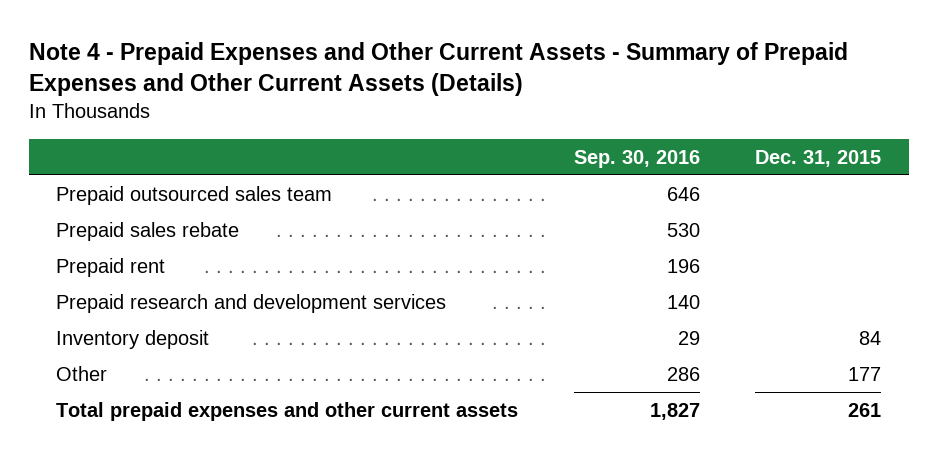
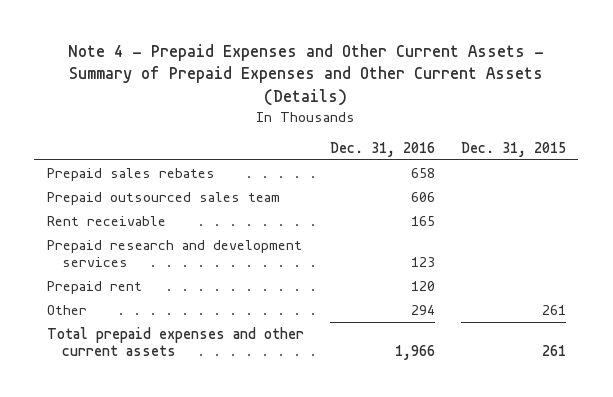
[573,149,700,168] Sep. 30, 2016 -> none
none -> [329,141,435,157] Dec. 31, 2016
none -> [47,167,216,181] Prepaid sales rebates
[56,222,240,242] Prepaid sales rebate -> none
none -> [47,215,167,226] Rent receivable
[56,330,210,350] Inventory deposit -> none
[56,258,166,278] Prepaid rent -> [47,280,143,294] Prepaid rent
[848,367,882,382] 177 -> [541,304,566,315] 261

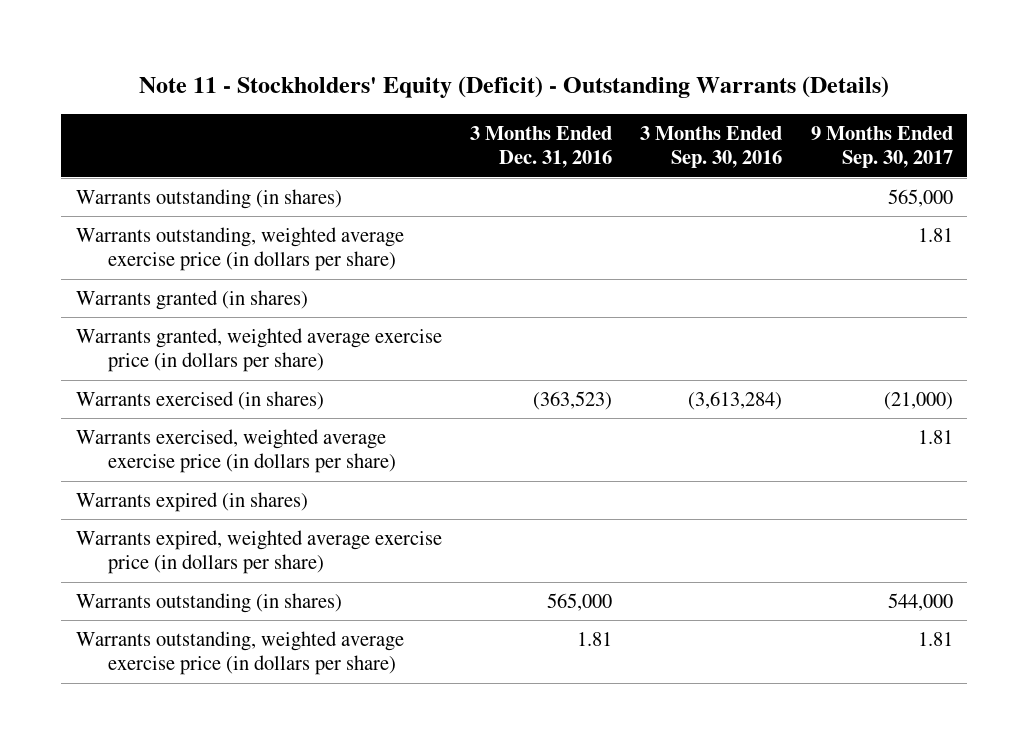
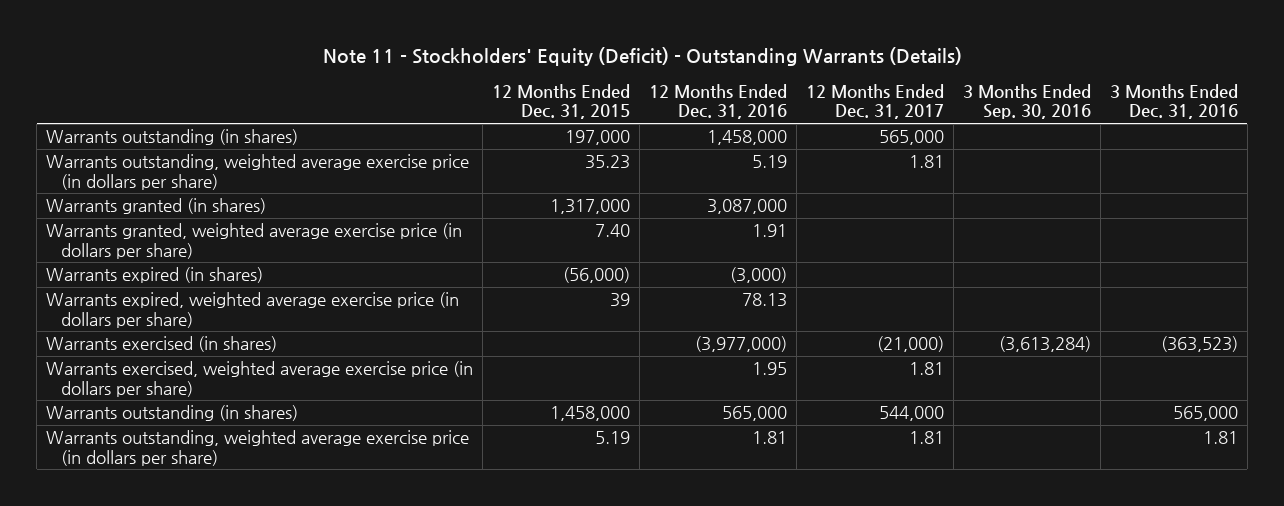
[810,126,953,169] 9 Months Ended Sep. 30, 2017 -> none
none -> [492,84,631,120] 12 Months Ended Dec. 31, 2015
none -> [649,84,788,120] 12 Months Ended Dec. 31, 2016
none -> [805,84,944,120] 12 Months Ended Dec. 31, 2017
[75,391,324,411] Warrants exercised (in shares) -> [46,336,278,353] Warrants exercised (in shares)
[75,429,397,474] Warrants exercised, weighted average exercise price (in dollars per share) -> [46,361,474,397] Warrants exercised, weighted average exercise price (in dollars per share)

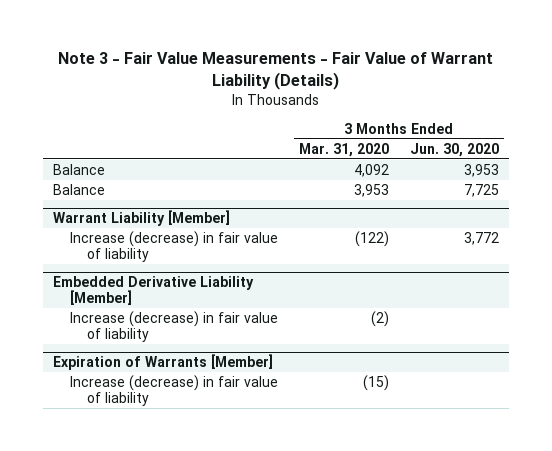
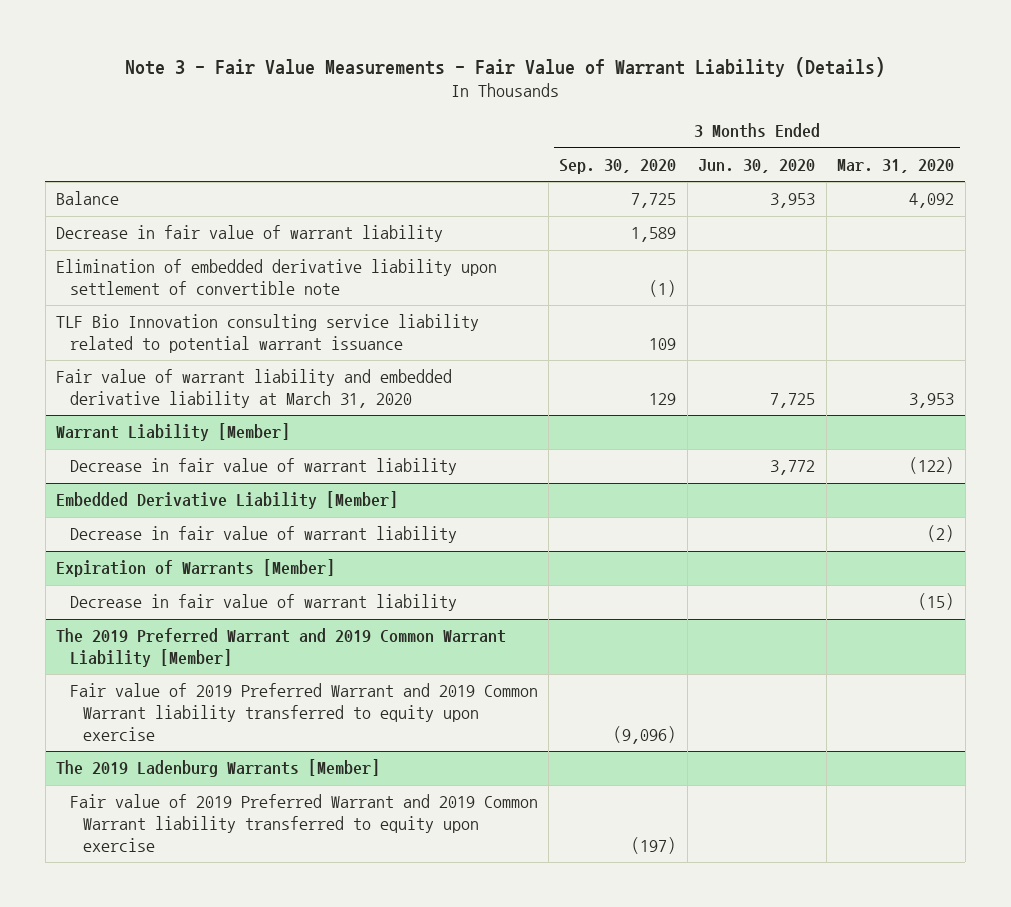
none -> [559,158,677,174] Sep. 30, 2020
none -> [56,225,444,243] Decrease in fair value of warrant liability
none -> [56,259,498,296] Elimination of embedded derivative liability upon settlement of convertible note
none -> [56,314,480,354] TLF Bio Innovation consulting service liability related to potential warrant issuance
[52,183,105,195] Balance -> [56,369,453,409] Fair value of warrant liability and embedded derivative liability at March 31, 2020
[70,230,279,263] Increase (decrease) in fair value of liability -> [69,458,457,476] Decrease in fair value of warrant liability
[70,310,279,343] Increase (decrease) in fair value of liability -> [69,526,457,544] Decrease in fair value of warrant liability
[70,374,279,407] Increase (decrease) in fair value of liability -> [69,594,457,612] Decrease in fair value of warrant liability
none -> [56,628,507,668] The 2019 Preferred Warrant and 2019 Common Warrant Liability [Member]
none -> [69,683,538,742] Fair value of 2019 Preferred Warrant and 2019 Common Warrant liability transferred to equity upon exercise
none -> [56,759,381,778] The 2019 Ladenburg Warrants [Member]
none -> [69,794,538,853] Fair value of 2019 Preferred Warrant and 2019 Common Warrant liability transferred to equity upon exercise

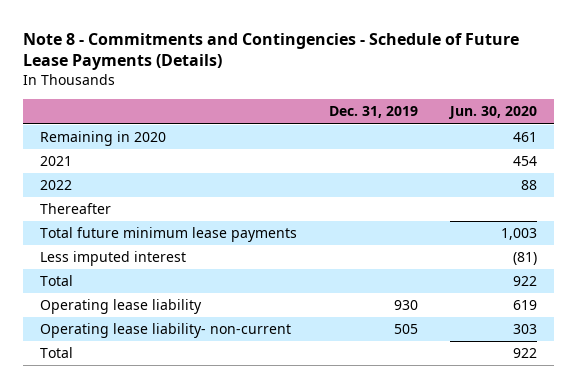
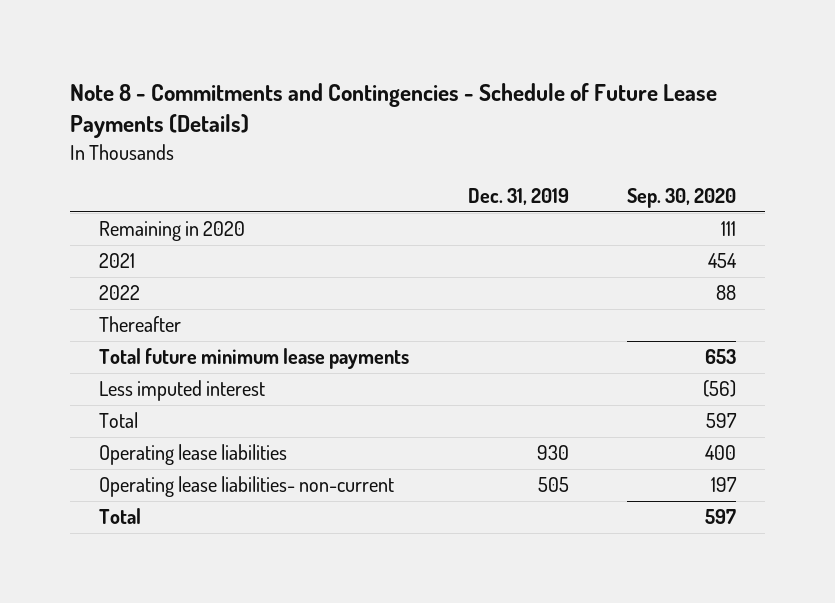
[448,106,538,120] Jun. 30, 2020 -> none
none -> [627,188,737,209] Sep. 30, 2020
[39,299,202,315] Operating lease liability -> [99,444,288,466] Operating lease liabilities
[39,323,291,339] Operating lease liability- non-current -> [99,476,395,498] Operating lease liabilities- non-current

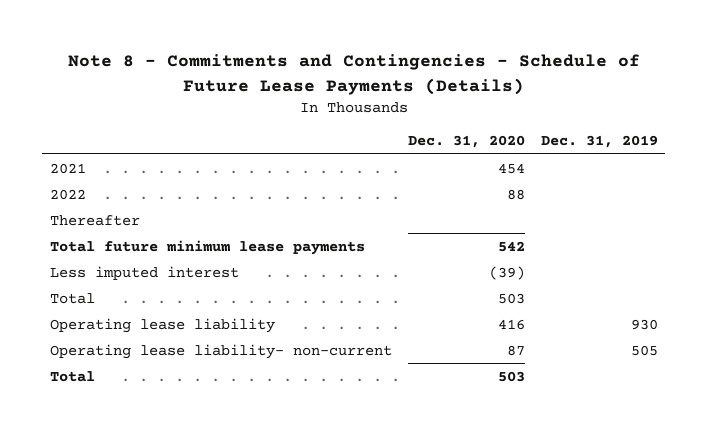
[627,188,737,209] Sep. 30, 2020 -> none
none -> [407,135,525,149] Dec. 31, 2020
[99,221,246,242] Remaining in 2020 -> none
[99,444,288,466] Operating lease liabilities -> [49,317,275,333] Operating lease liability
[99,476,395,498] Operating lease liabilities- non-current -> [49,343,392,359] Operating lease liability- non-current

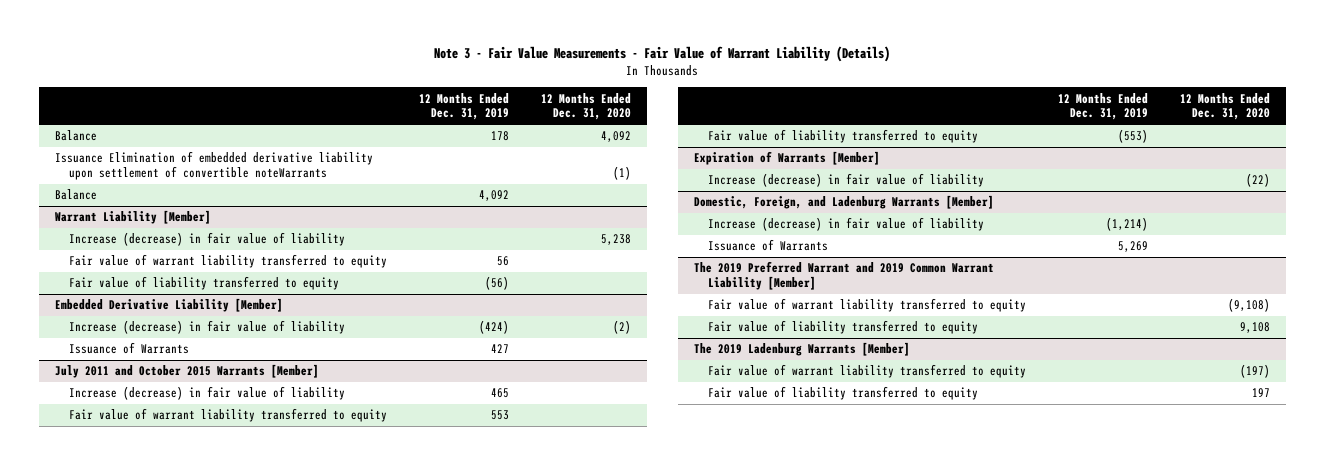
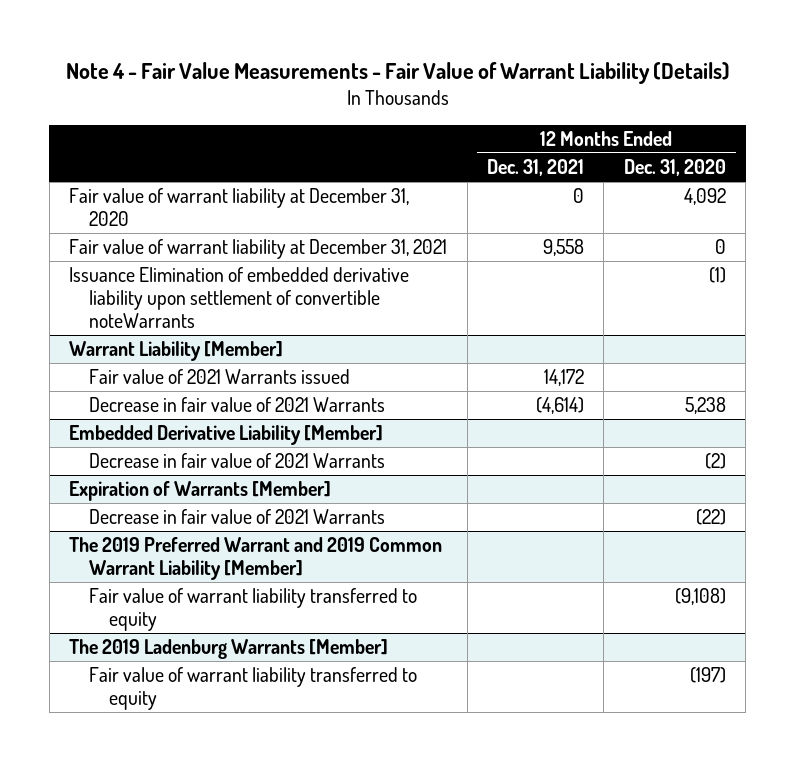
[434,46,891,63] Note 3 - Fair Value Measurements - Fair Value of Warrant Liability (Details) -> [65,62,730,85] Note 4 - Fair Value Measurements - Fair Value of Warrant Liability (Details)
[418,92,509,121] 12 Months Ended Dec. 31, 2019 -> none
none -> [487,158,585,176] Dec. 31, 2021
[54,130,97,142] Balance -> [69,188,410,226] Fair value of warrant liability at December 31, 2020
none -> [69,239,448,260] Fair value of warrant liability at December 31, 2021
[54,189,97,201] Balance -> none
[68,254,387,269] Fair value of warrant liability transferred to equity -> none
[68,276,339,291] Fair value of liability transferred to equity -> none
none -> [88,369,350,385] Fair value of 2021 Warrants issued
[68,232,345,247] Increase (decrease) in fair value of liability -> [88,397,385,413] Decrease in fair value of 2021 Warrants
[68,342,189,355] Issuance of Warrants -> none
[54,364,319,379] July 2011 and October 2015 Warrants [Member] -> none
[68,386,345,401] Increase (decrease) in fair value of liability -> none
[68,408,387,423] Fair value of warrant liability transferred to equity -> none
[707,129,978,144] Fair value of liability transferred to equity -> none
[68,320,345,335] Increase (decrease) in fair value of liability -> [88,453,385,469] Decrease in fair value of 2021 Warrants
[693,195,994,210] Domestic, Foreign, and Ladenburg Warrants [Member] -> none
[707,217,984,232] Increase (decrease) in fair value of liability -> none
[707,239,828,252] Issuance of Warrants -> none
[707,173,984,188] Increase (decrease) in fair value of liability -> [88,509,385,525] Decrease in fair value of 2021 Warrants
[707,320,978,335] Fair value of liability transferred to equity -> none
[707,386,978,401] Fair value of liability transferred to equity -> none

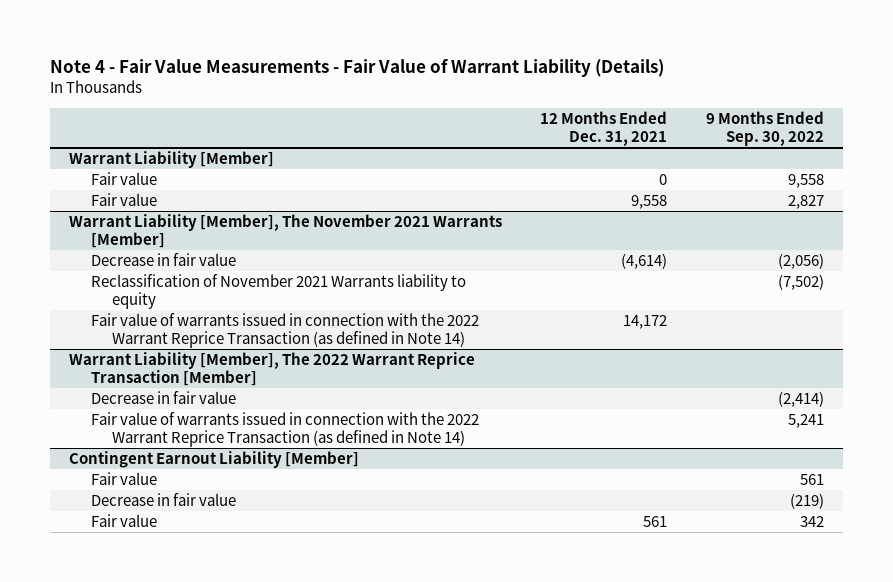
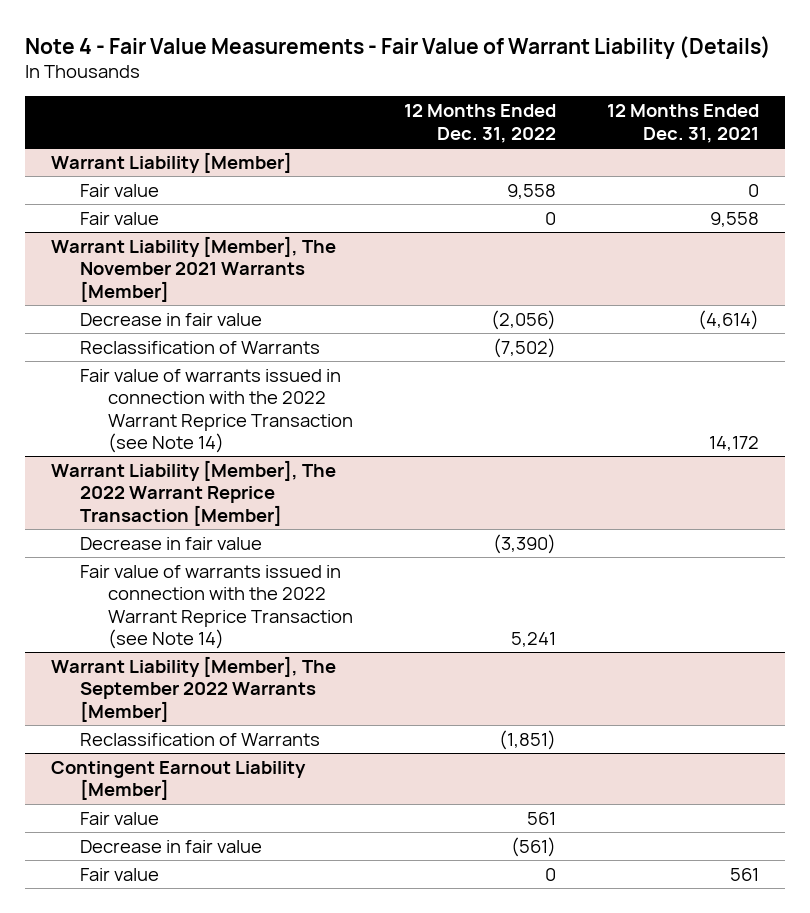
[705,111,824,146] 9 Months Ended Sep. 30, 2022 -> none
none -> [404,104,557,143] 12 Months Ended Dec. 31, 2022
[90,274,466,309] Reclassification of November 2021 Warrants liability to equity -> [79,340,320,354] Reclassification of Warrants
[90,313,479,348] Fair value of warrants issued in connection with the 2022 Warrant Reprice Transaction (as defined in Note 14) -> [79,368,354,454] Fair value of warrants issued in connection with the 2022 Warrant Reprice Transaction (see Note 14)
[90,412,479,447] Fair value of warrants issued in connection with the 2022 Warrant Reprice Transaction (as defined in Note 14) -> [79,564,354,650] Fair value of warrants issued in connection with the 2022 Warrant Reprice Transaction (see Note 14)
none -> [50,655,336,722] Warrant Liability [Member], The September 2022 Warrants [Member]
none -> [79,732,320,746] Reclassification of Warrants

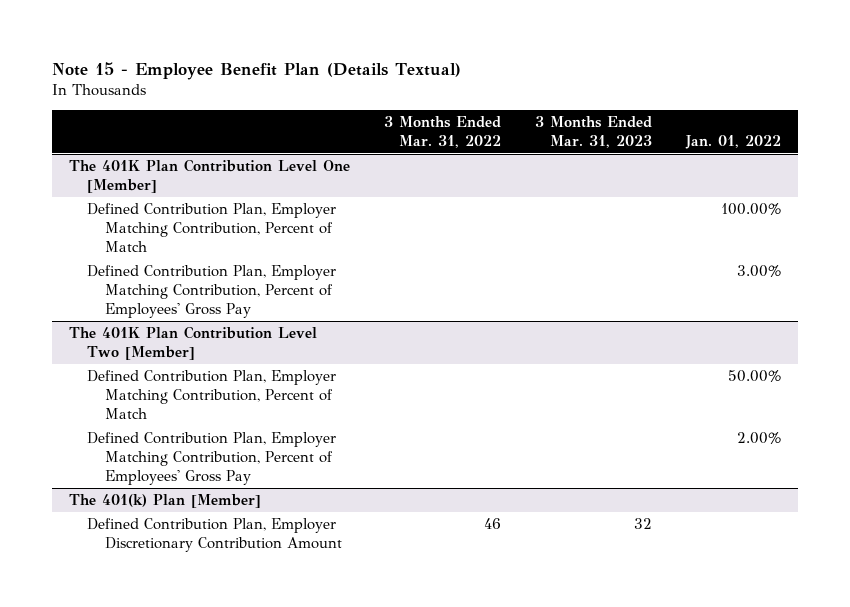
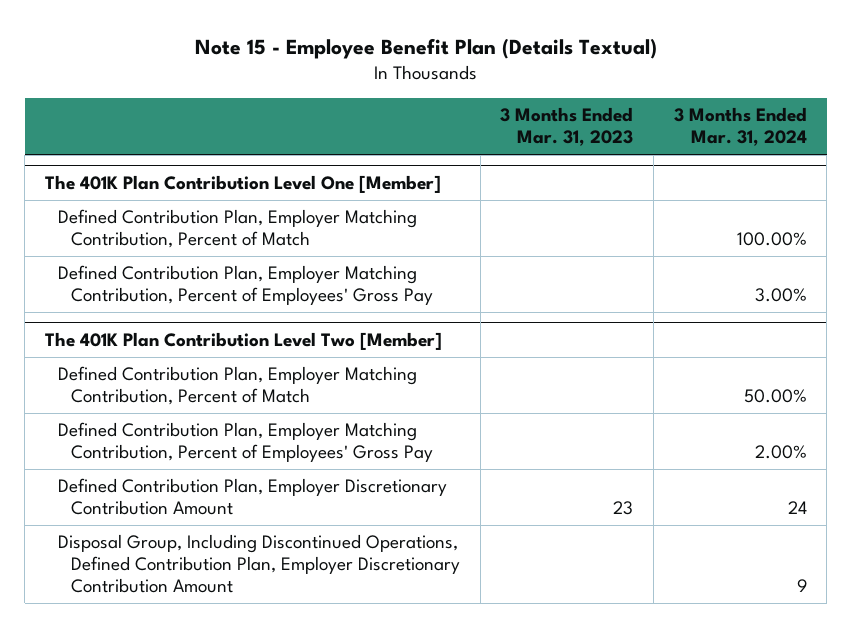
[384,115,502,148] 3 Months Ended Mar. 31, 2022 -> none
[685,134,782,149] Jan. 01, 2022 -> none
none -> [673,107,807,147] 3 Months Ended Mar. 31, 2024
[68,494,261,509] The 401(k) Plan [Member] -> none
[87,518,343,553] Defined Contribution Plan, Employer Discretionary Contribution Amount -> none
none -> [58,478,448,516] Defined Contribution Plan, Employer Discretionary Contribution Amount
none -> [58,534,461,594] Disposal Group, Including Discontinued Operations, Defined Contribution Plan, Employer Discretionary Contribution Amount

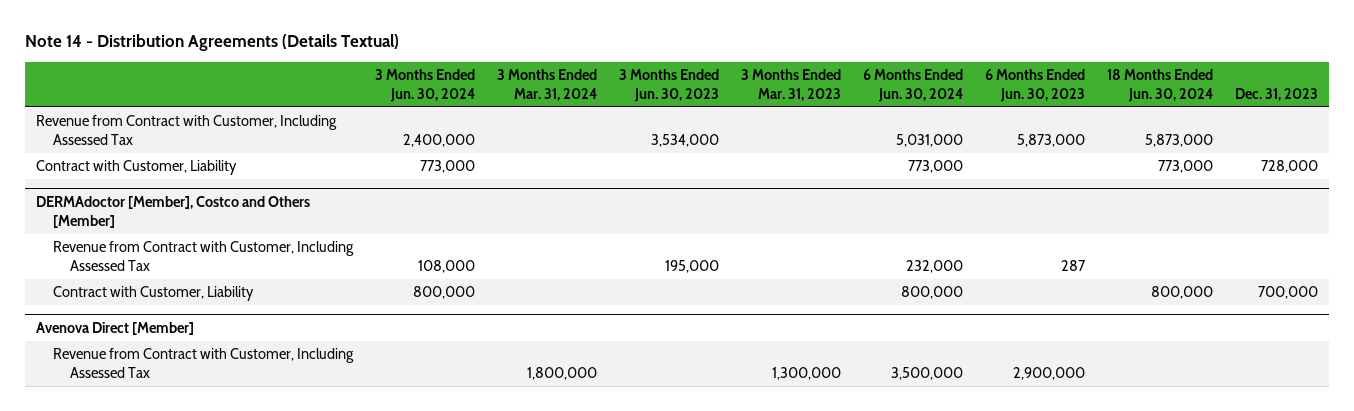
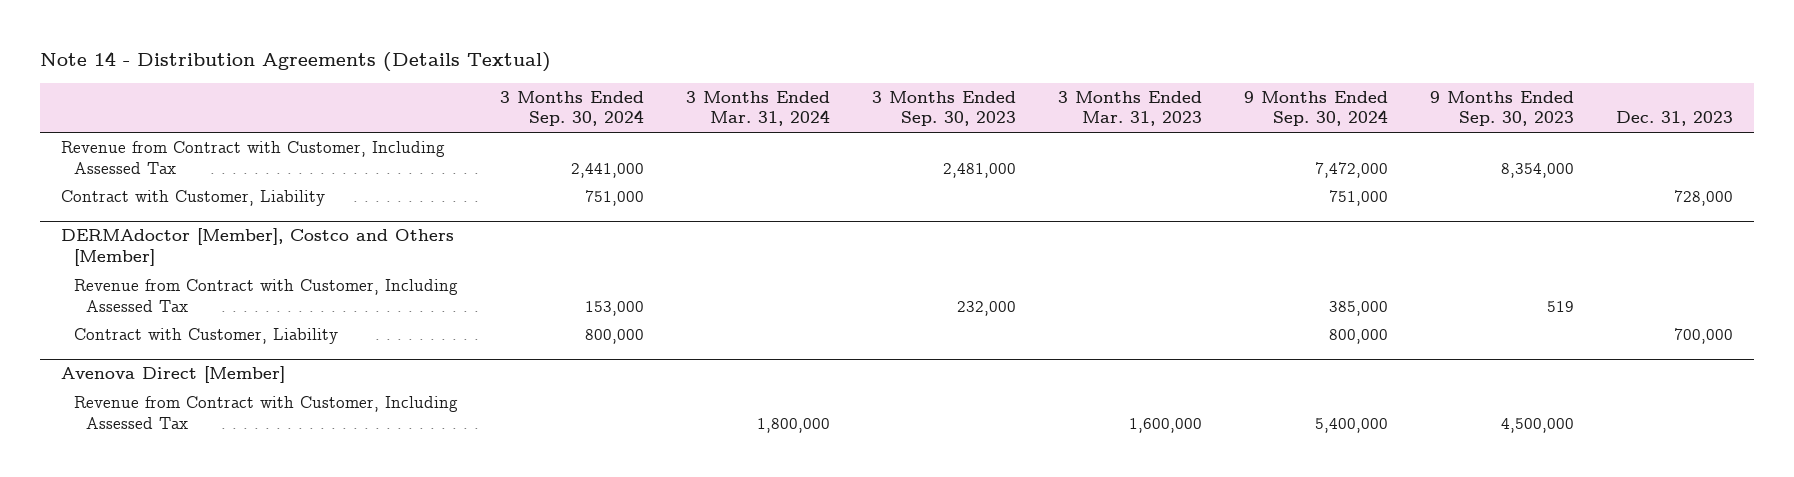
[374,69,475,102] 3 Months Ended Jun. 30, 2024 -> none
[618,69,719,102] 3 Months Ended Jun. 30, 2023 -> none
[862,69,963,102] 6 Months Ended Jun. 30, 2024 -> none
[985,69,1086,102] 6 Months Ended Jun. 30, 2023 -> none
[1107,69,1214,102] 18 Months Ended Jun. 30, 2024 -> none
none -> [499,90,644,127] 3 Months Ended Sep. 30, 2024
none -> [871,90,1016,127] 3 Months Ended Sep. 30, 2023
none -> [1243,90,1388,127] 9 Months Ended Sep. 30, 2024
none -> [1429,90,1574,127] 9 Months Ended Sep. 30, 2023
[771,367,841,381] 1,300,000 -> [1128,417,1202,433] 1,600,000

